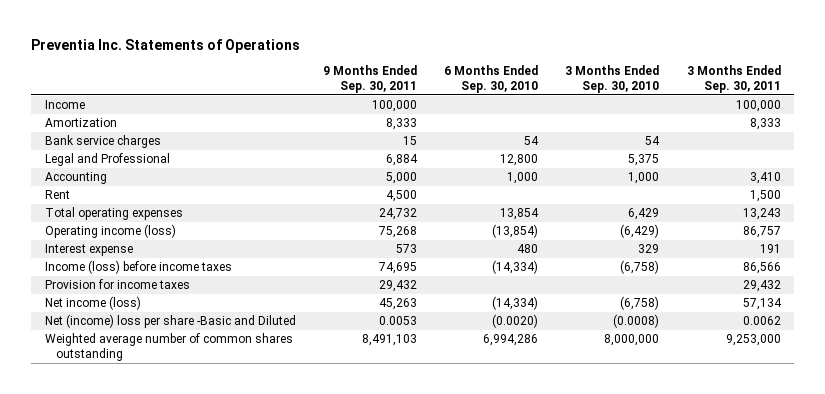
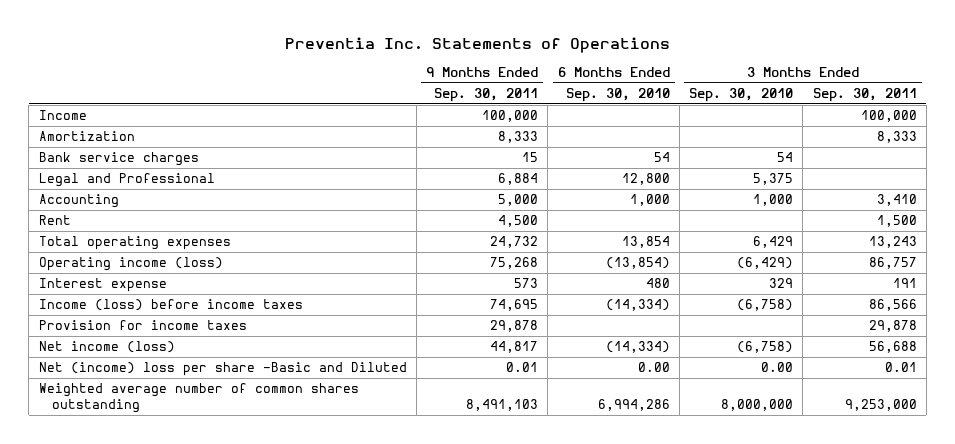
[378,280,417,293] 29,432 -> [490,320,539,333] 29,878
[742,280,781,293] 29,432 -> [868,320,917,333] 29,878
[378,298,417,311] 45,263 -> [490,341,539,354] 44,817
[742,298,782,311] 57,134 -> [868,341,917,354] 56,688
[378,316,417,326] 0.0053 -> [506,362,539,373] 0.01
[492,314,539,329] (0.0020) -> [637,362,670,373] 0.00
[613,314,660,329] (0.0008) -> [761,362,794,373] 0.00
[742,316,781,326] 0.0062 -> [884,362,917,373] 0.01

